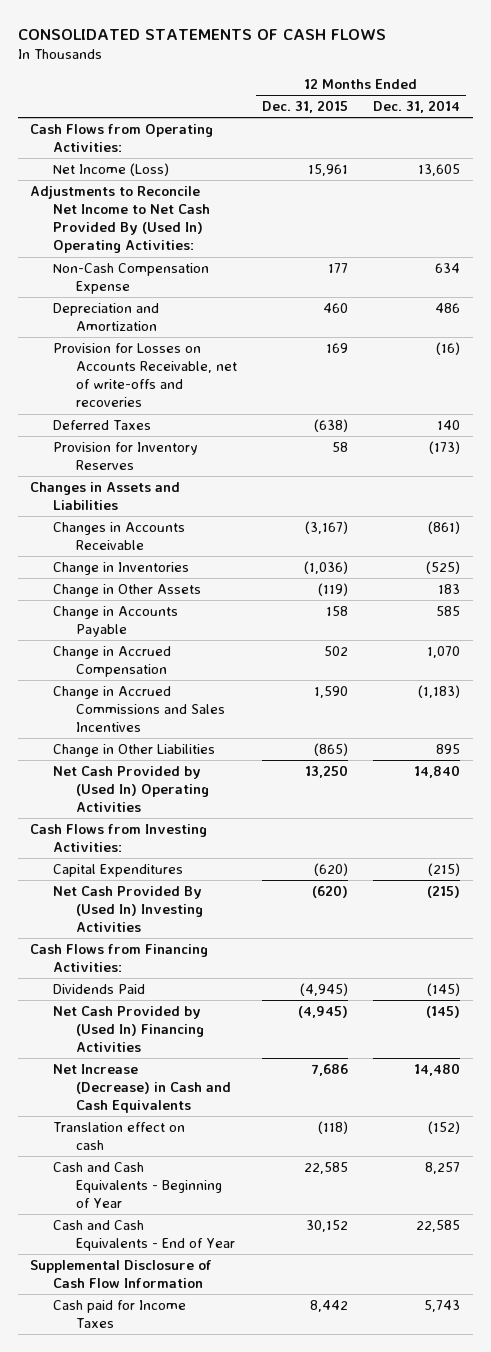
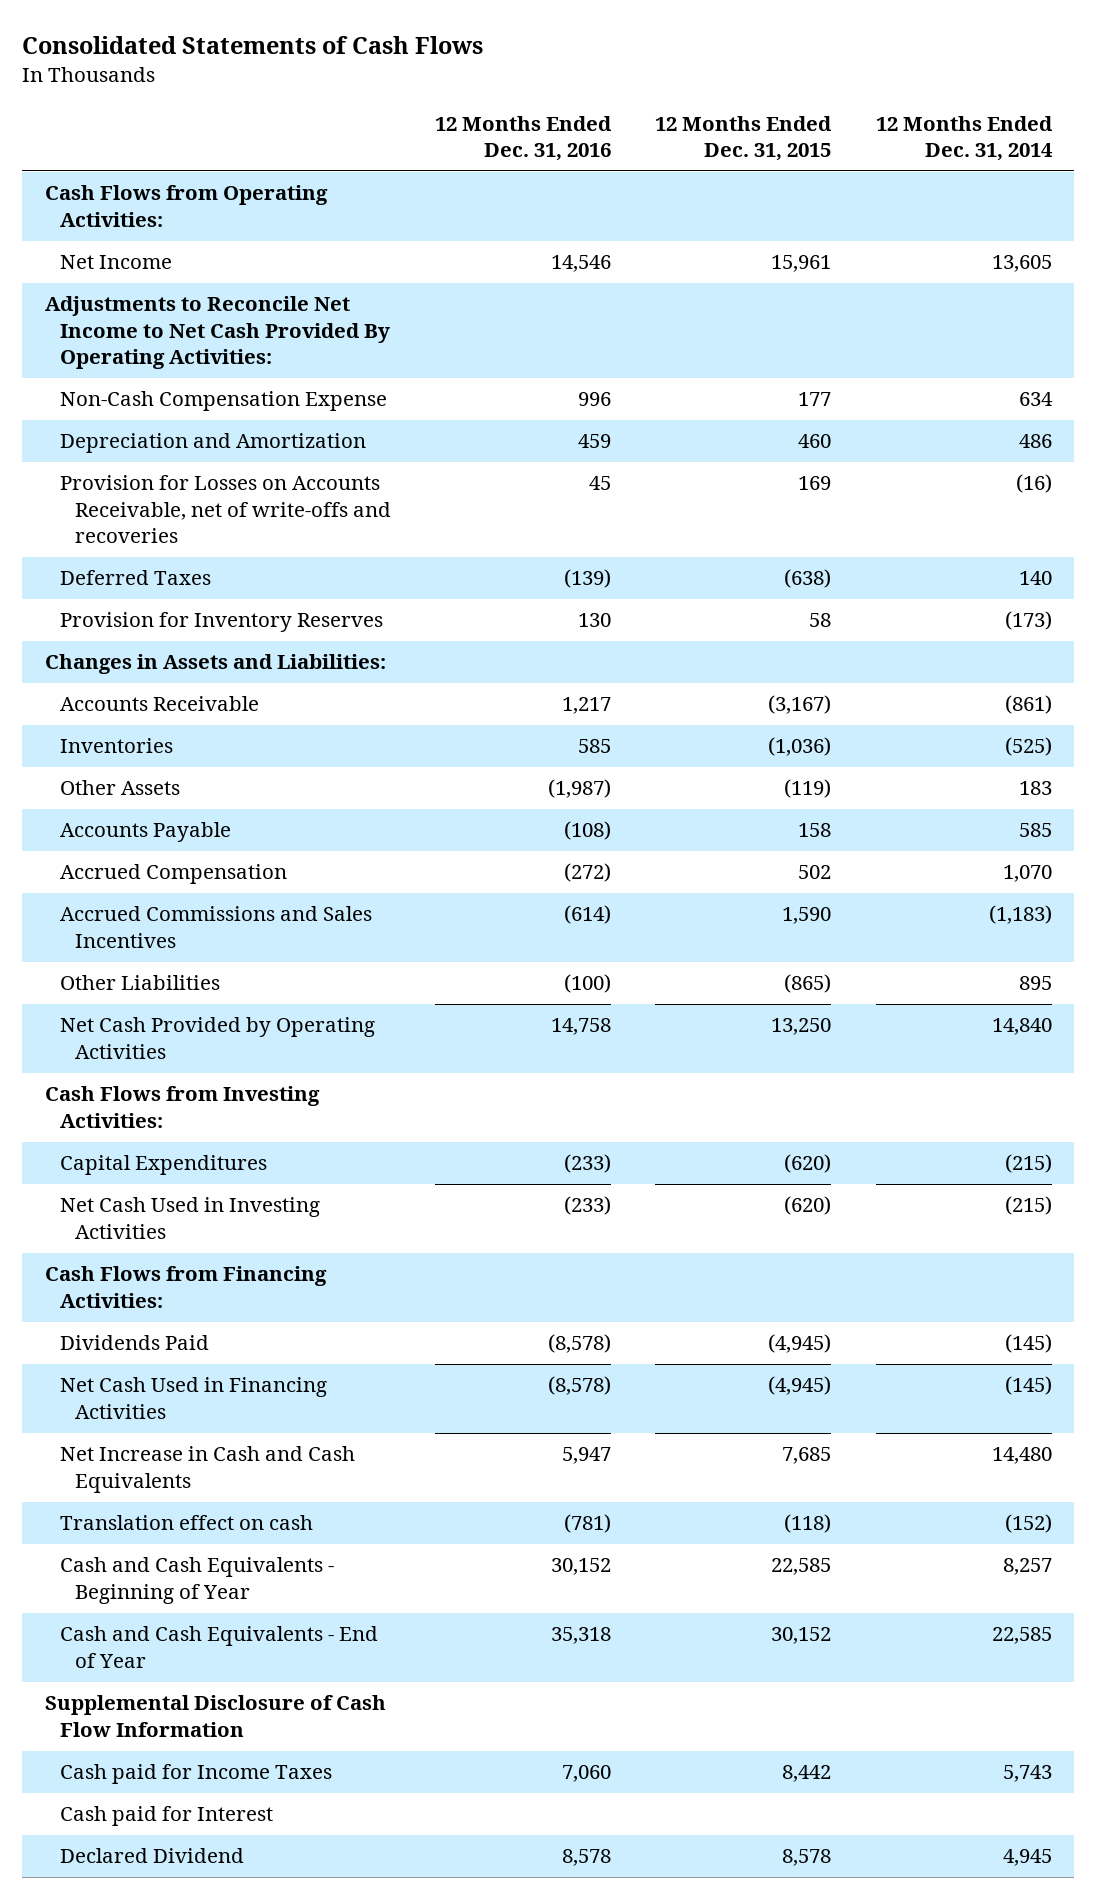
[17,29,386,41] CONSOLIDATED STATEMENTS OF CASH FLOWS -> [22,36,484,55] Consolidated Statements of Cash Flows
none -> [434,115,612,162] 12 Months Ended Dec. 31, 2016
[53,162,170,176] Net Income (Loss) -> [59,255,172,270] Net Income
[30,185,211,254] Adjustments to Reconcile Net Income to Net Cash Provided By (Used In) Operating Activities: -> [44,296,390,370] Adjustments to Reconcile Net Income to Net Cash Provided By Operating Activities:
[30,481,181,511] Changes in Assets and Liabilities -> [44,654,386,675] Changes in Assets and Liabilities:
[53,521,186,551] Changes in Accounts Receivable -> [59,696,259,712] Accounts Receivable
[53,561,190,575] Change in Inventories -> [59,738,173,754] Inventories
[53,583,202,597] Change in Other Assets -> [59,780,180,796] Other Assets
[53,605,179,638] Change in Accounts Payable -> [59,822,231,843] Accounts Payable
[53,645,172,678] Change in Accrued Compensation -> [59,864,287,885] Accrued Compensation
[53,685,226,733] Change in Accrued Commissions and Sales Incentives -> [59,906,372,948] Accrued Commissions and Sales Incentives
[53,743,216,757] Change in Other Liabilities -> [59,975,220,991] Other Liabilities
[53,765,210,813] Net Cash Provided by (Used In) Operating Activities -> [59,1017,375,1059] Net Cash Provided by Operating Activities
[53,885,204,933] Net Cash Provided By (Used In) Investing Activities -> [59,1197,320,1239] Net Cash Used in Investing Activities
[53,1005,205,1053] Net Cash Provided by (Used In) Financing Activities -> [59,1377,327,1419] Net Cash Used in Financing Activities
[53,1063,232,1114] Net Increase (Decrease) in Cash and Cash Equivalents -> [59,1446,355,1493] Net Increase in Cash and Cash Equivalents
[311,1063,349,1076] 7,686 -> [782,1447,832,1465] 7,685
none -> [59,1806,273,1827] Cash paid for Interest
none -> [59,1848,244,1864] Declared Dividend

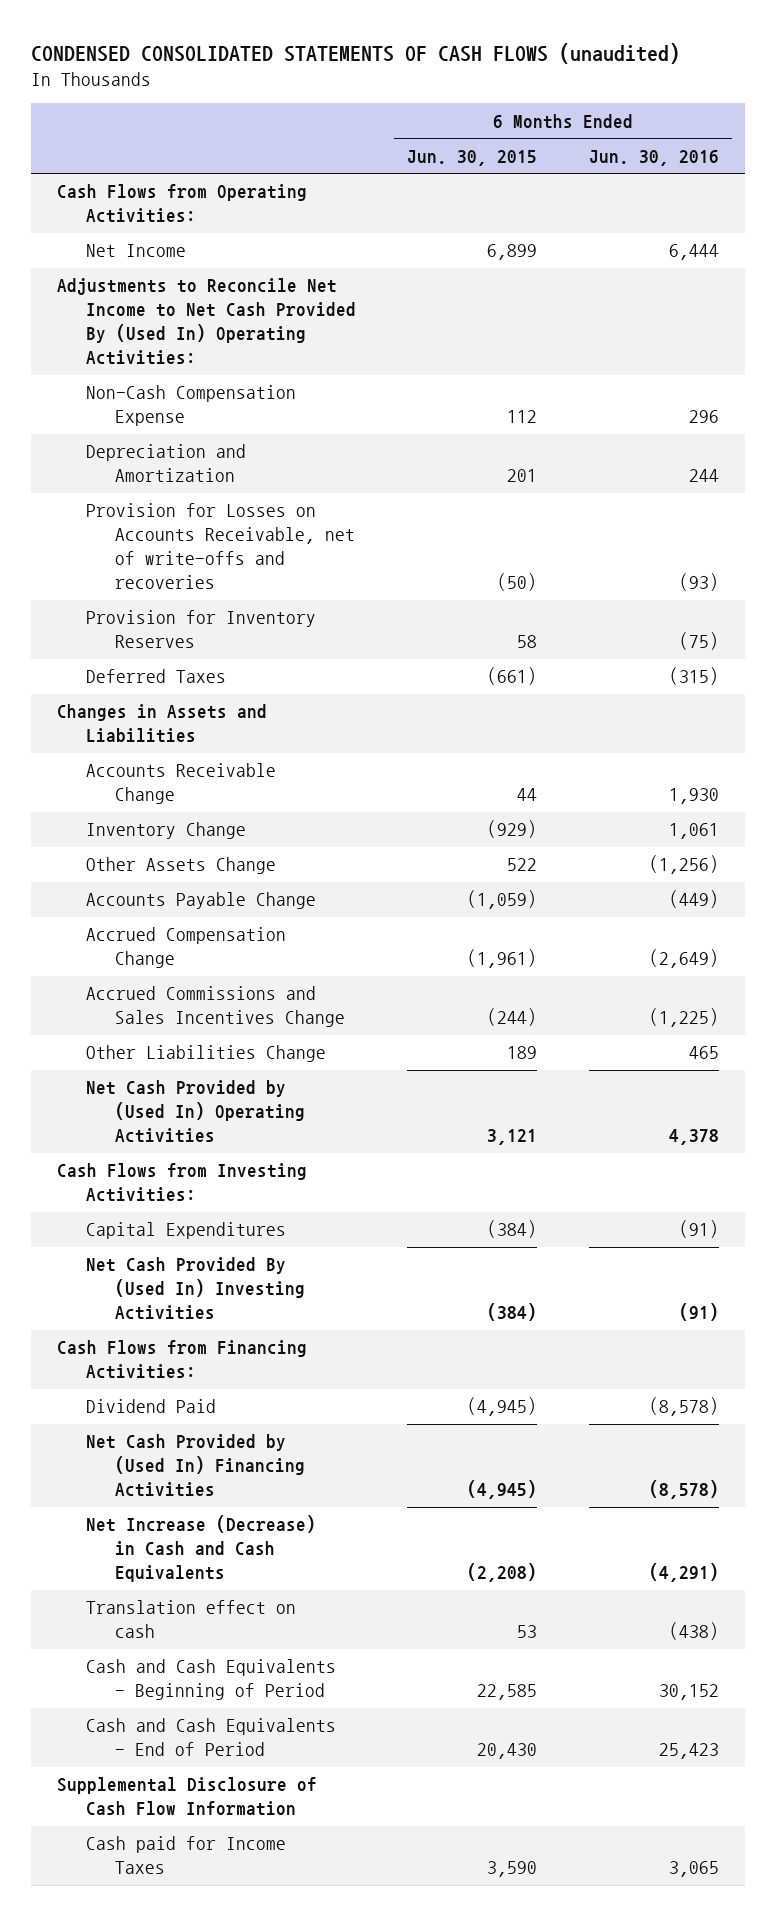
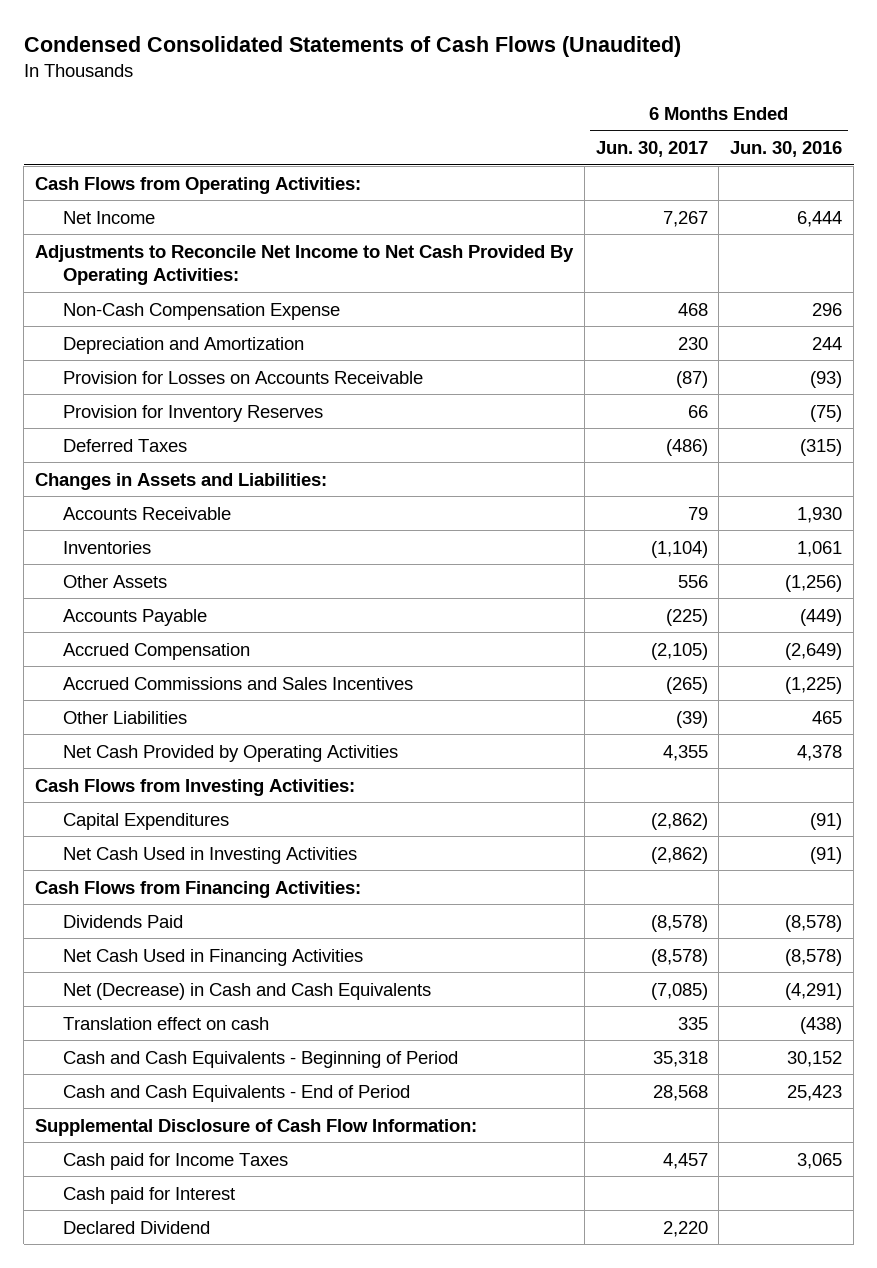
[30,42,680,64] CONDENSED CONSOLIDATED STATEMENTS OF CASH FLOWS (unaudited) -> [23,36,681,58] Condensed Consolidated Statements of Cash Flows (Unaudited)
[407,149,538,166] Jun. 30, 2015 -> none
none -> [595,141,708,158] Jun. 30, 2017
[56,278,356,366] Adjustments to Reconcile Net Income to Net Cash Provided By (Used In) Operating Activities: -> [34,244,574,285] Adjustments to Reconcile Net Income to Net Cash Provided By Operating Activities:
[85,503,356,590] Provision for Losses on Accounts Receivable, net of write-offs and recoveries -> [63,370,424,384] Provision for Losses on Accounts Receivable
[56,704,267,744] Changes in Assets and Liabilities -> [34,472,327,490] Changes in Assets and Liabilities:
[85,763,276,805] Accounts Receivable Change -> [63,506,232,520] Accounts Receivable
[85,822,246,840] Inventory Change -> [63,540,152,554] Inventories
[85,857,276,875] Other Assets Change -> [63,574,168,588] Other Assets
[85,892,316,910] Accounts Payable Change -> [63,608,208,626] Accounts Payable
[85,927,286,969] Accrued Compensation Change -> [63,642,251,660] Accrued Compensation
[85,986,346,1028] Accrued Commissions and Sales Incentives Change -> [63,676,414,690] Accrued Commissions and Sales Incentives
[85,1045,326,1063] Other Liabilities Change -> [63,710,188,724] Other Liabilities
[85,1080,306,1144] Net Cash Provided by (Used In) Operating Activities -> [63,744,399,762] Net Cash Provided by Operating Activities
[85,1257,306,1321] Net Cash Provided By (Used In) Investing Activities -> [63,846,358,864] Net Cash Used in Investing Activities
[85,1399,216,1414] Dividend Paid -> [63,914,184,928] Dividends Paid
[85,1434,306,1498] Net Cash Provided by (Used In) Financing Activities -> [63,948,364,966] Net Cash Used in Financing Activities
[85,1515,316,1583] Net Increase (Decrease) in Cash and Cash Equivalents -> [63,982,432,1000] Net (Decrease) in Cash and Cash Equivalents
[56,1777,317,1817] Supplemental Disclosure of Cash Flow Information -> [34,1118,477,1136] Supplemental Disclosure of Cash Flow Information:
none -> [63,1186,236,1204] Cash paid for Interest
none -> [63,1220,211,1234] Declared Dividend

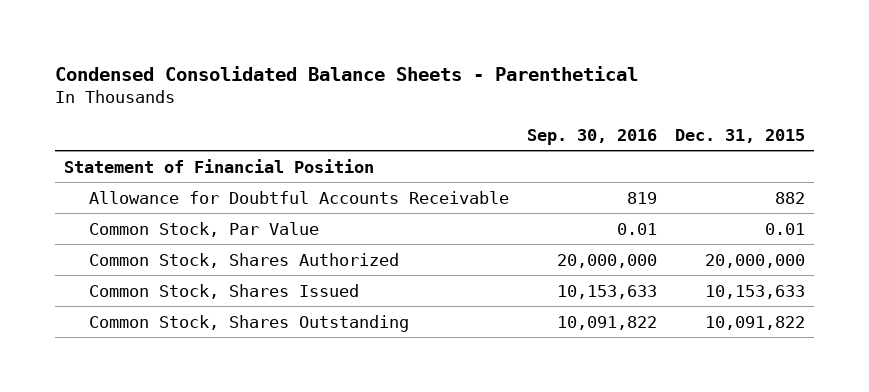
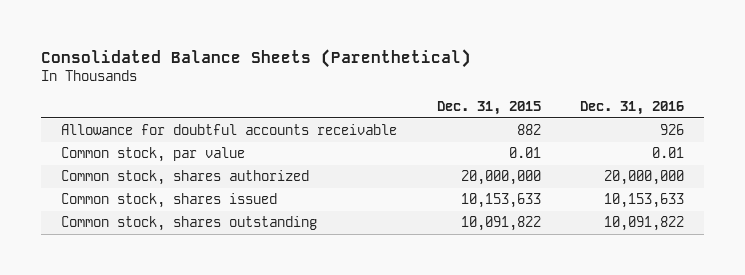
[55,65,639,81] Condensed Consolidated Balance Sheets - Parenthetical -> [41,48,472,68] Consolidated Balance Sheets (Parenthetical)
[526,128,657,145] Sep. 30, 2016 -> none
none -> [580,101,685,116] Dec. 31, 2016
[64,158,375,173] Statement of Financial Position -> none
[88,190,509,204] Allowance for Doubtful Accounts Receivable -> [61,124,398,136] Allowance for doubtful accounts receivable
[88,221,319,237] Common Stock, Par Value -> [61,147,246,163] Common stock, par value
[88,252,399,268] Common Stock, Shares Authorized -> [61,170,310,186] Common stock, shares authorized
[88,283,359,299] Common Stock, Shares Issued -> [61,193,278,209] Common stock, shares issued
[88,314,409,332] Common Stock, Shares Outstanding -> [61,216,318,232] Common stock, shares outstanding

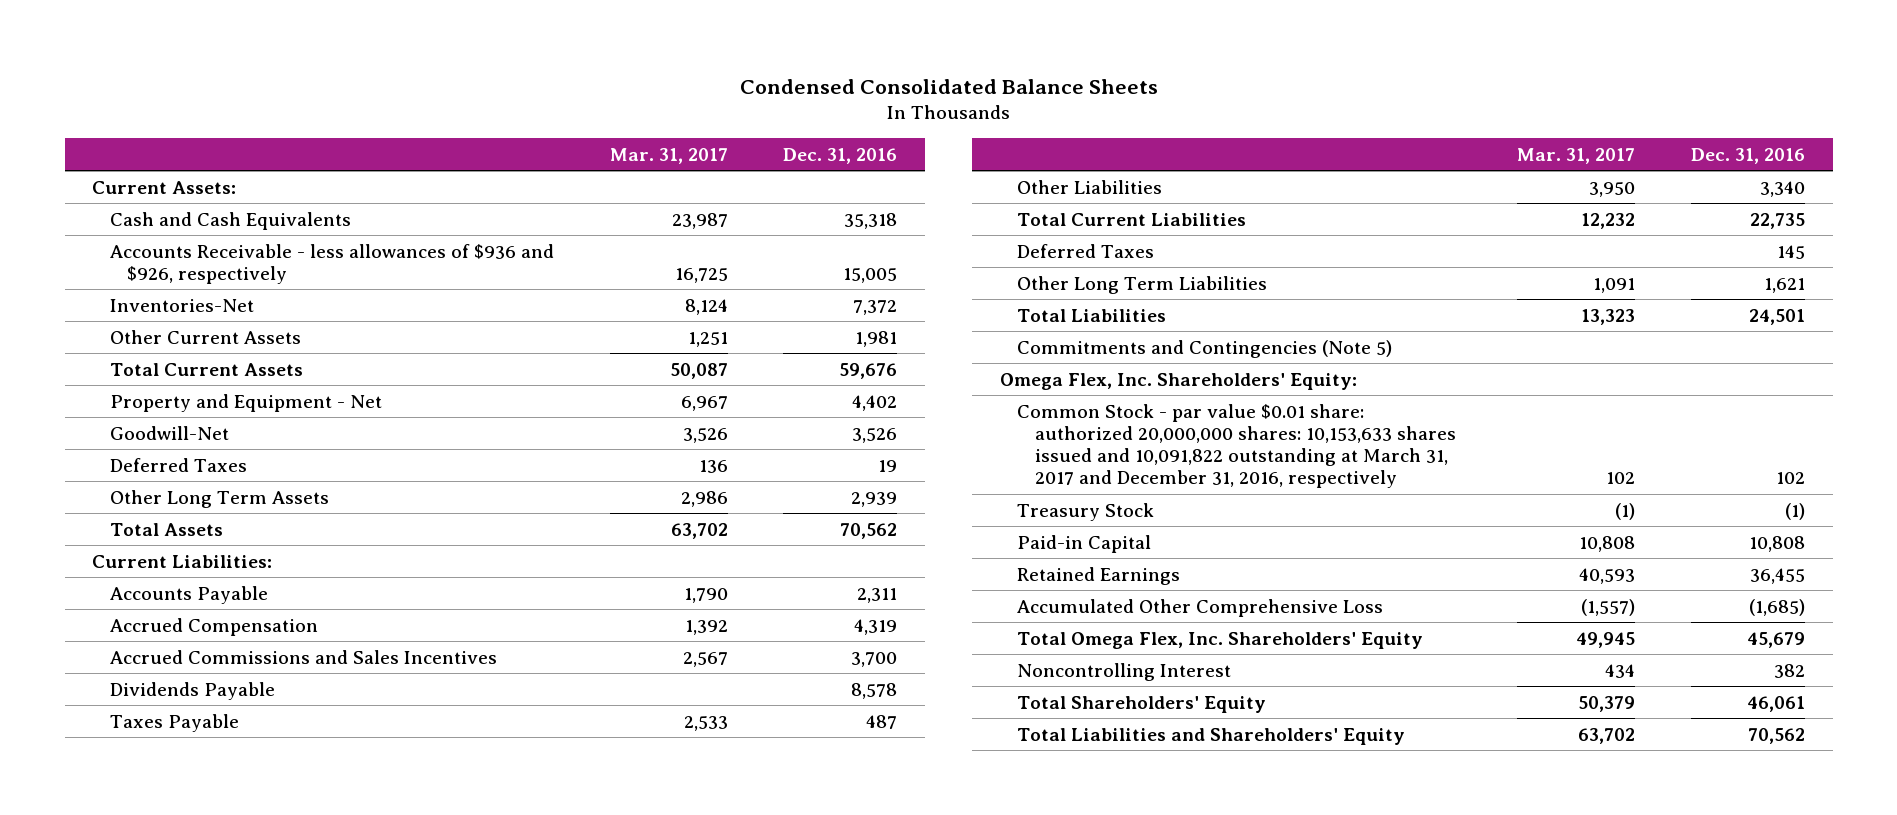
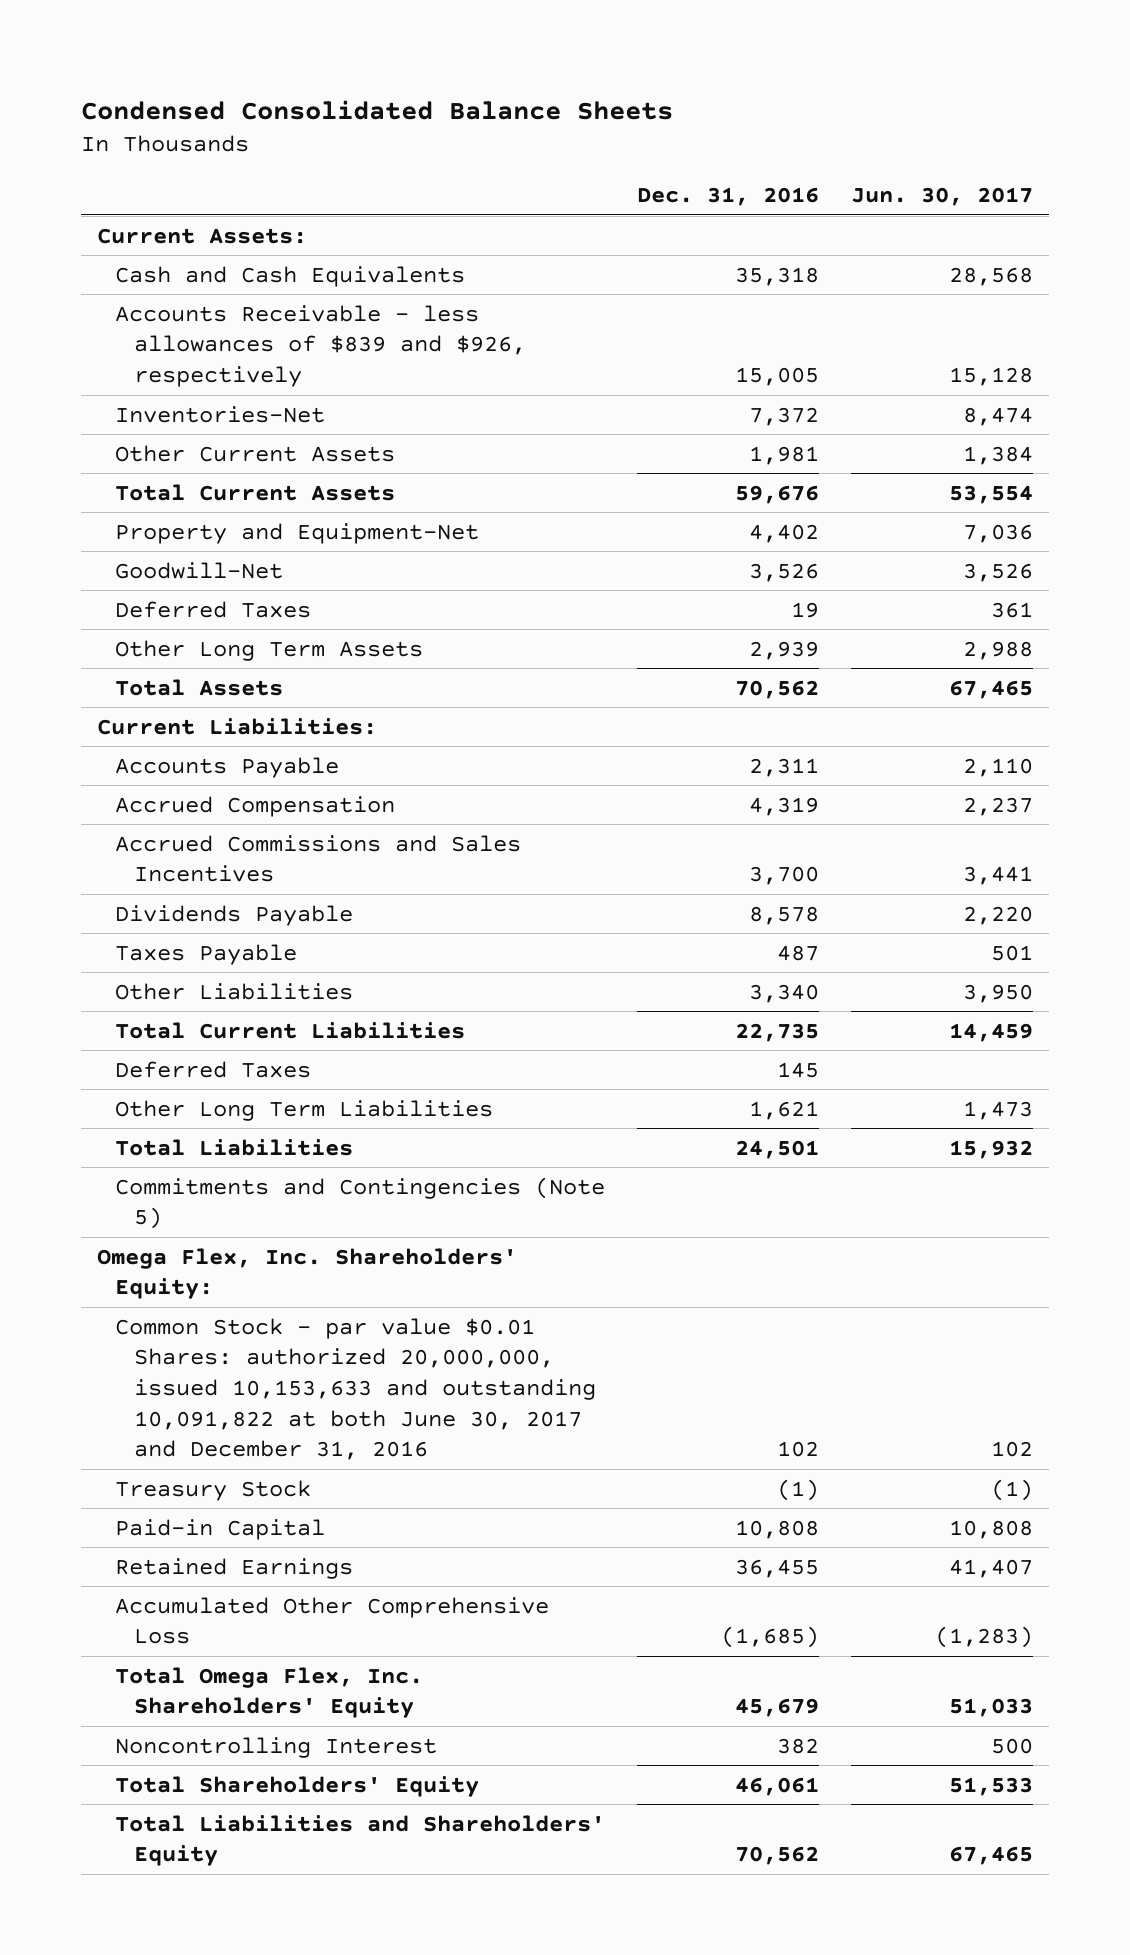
[609,147,728,164] Mar. 31, 2017 -> none
none -> [850,186,1033,206] Jun. 30, 2017
[109,243,554,284] Accounts Receivable - less allowances of $936 and $926, respectively -> [115,304,526,388] Accounts Receivable - less allowances of $839 and $926, respectively
[109,393,382,412] Property and Equipment - Net -> [115,522,480,544] Property and Equipment-Net
[1017,403,1456,489] Common Stock - par value $0.01 share: authorized 20,000,000 shares: 10,153,633 shares issued and 10,091,822 outstanding at March 31, 2017 and December 31, 2016, respectively -> [115,1317,596,1461] Common Stock - par value $0.01 Shares: authorized 20,000,000, issued 10,153,633 and outstanding 10,091,822 at both June 30, 2017 and December 31, 2016

